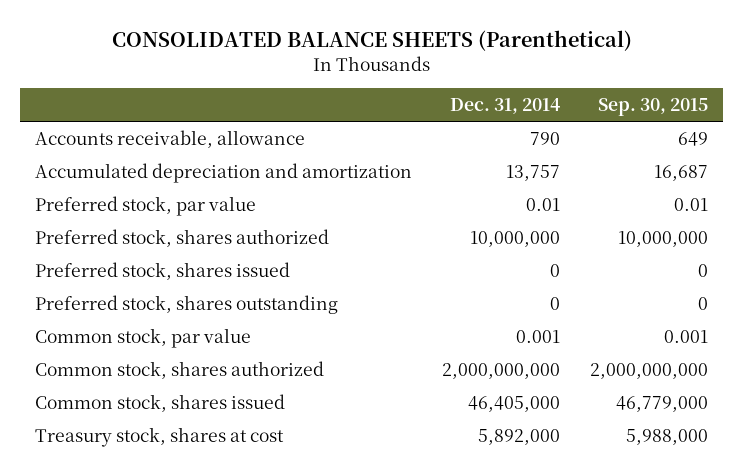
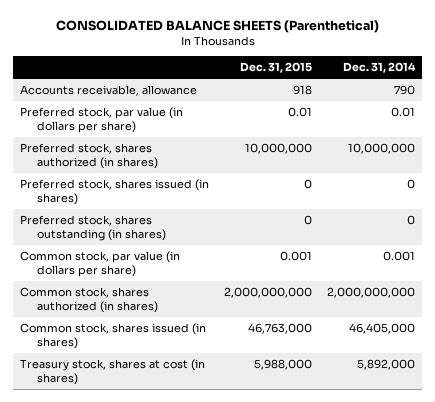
[598,98,709,117] Sep. 30, 2015 -> none
none -> [240,62,313,74] Dec. 31, 2015
[35,162,413,183] Accumulated depreciation and amortization -> none
[35,195,257,216] Preferred stock, par value -> [20,107,184,134] Preferred stock, par value (in dollars per share)
[35,228,330,247] Preferred stock, shares authorized -> [20,143,158,170] Preferred stock, shares authorized (in shares)
[35,261,291,280] Preferred stock, shares issued -> [20,179,210,206] Preferred stock, shares issued (in shares)
[35,294,339,314] Preferred stock, shares outstanding -> [20,215,166,242] Preferred stock, shares outstanding (in shares)
[35,327,252,348] Common stock, par value -> [20,251,181,278] Common stock, par value (in dollars per share)
[35,360,325,379] Common stock, shares authorized -> [20,287,158,314] Common stock, shares authorized (in shares)
[35,393,286,412] Common stock, shares issued -> [20,323,207,350] Common stock, shares issued (in shares)
[35,426,285,447] Treasury stock, shares at cost -> [20,359,206,386] Treasury stock, shares at cost (in shares)

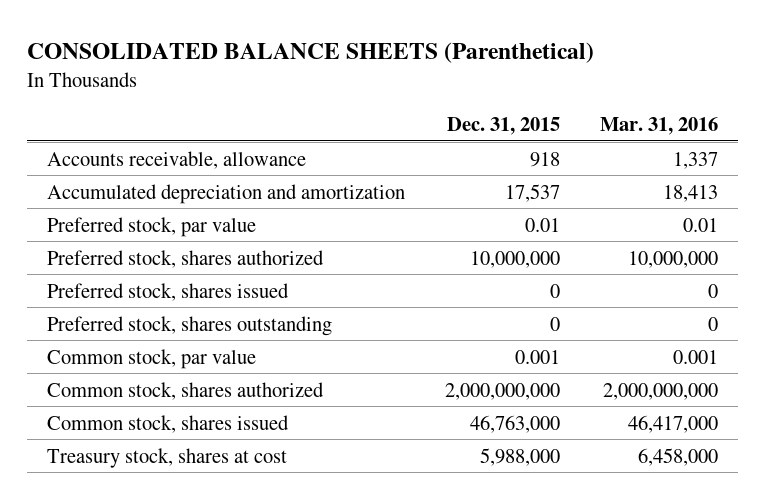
[342,62,416,74] Dec. 31, 2014 -> none
none -> [600,116,719,135] Mar. 31, 2016
none -> [47,183,406,204] Accumulated depreciation and amortization
[20,107,184,134] Preferred stock, par value (in dollars per share) -> [47,216,257,237] Preferred stock, par value
[20,143,158,170] Preferred stock, shares authorized (in shares) -> [47,249,325,268] Preferred stock, shares authorized
[20,179,210,206] Preferred stock, shares issued (in shares) -> [47,282,290,301] Preferred stock, shares issued
[20,215,166,242] Preferred stock, shares outstanding (in shares) -> [47,315,333,336] Preferred stock, shares outstanding
[20,251,181,278] Common stock, par value (in dollars per share) -> [47,348,257,369] Common stock, par value
[20,287,158,314] Common stock, shares authorized (in shares) -> [47,381,325,400] Common stock, shares authorized
[20,323,207,350] Common stock, shares issued (in shares) -> [47,414,290,433] Common stock, shares issued
[20,359,206,386] Treasury stock, shares at cost (in shares) -> [47,447,288,468] Treasury stock, shares at cost

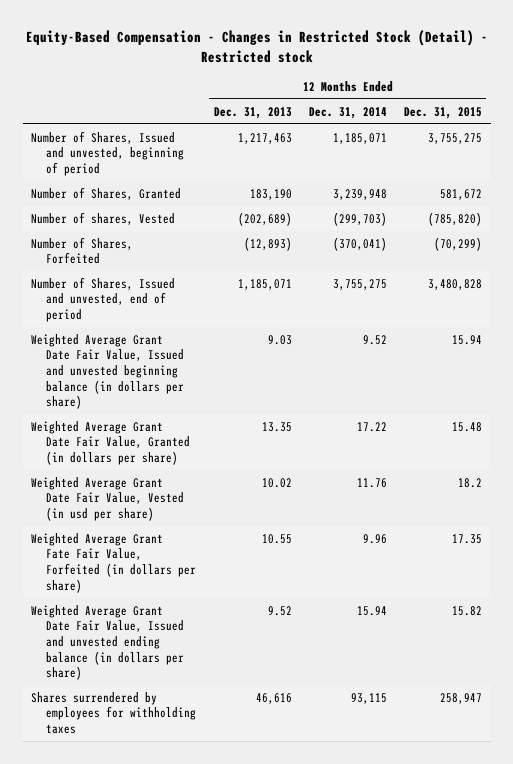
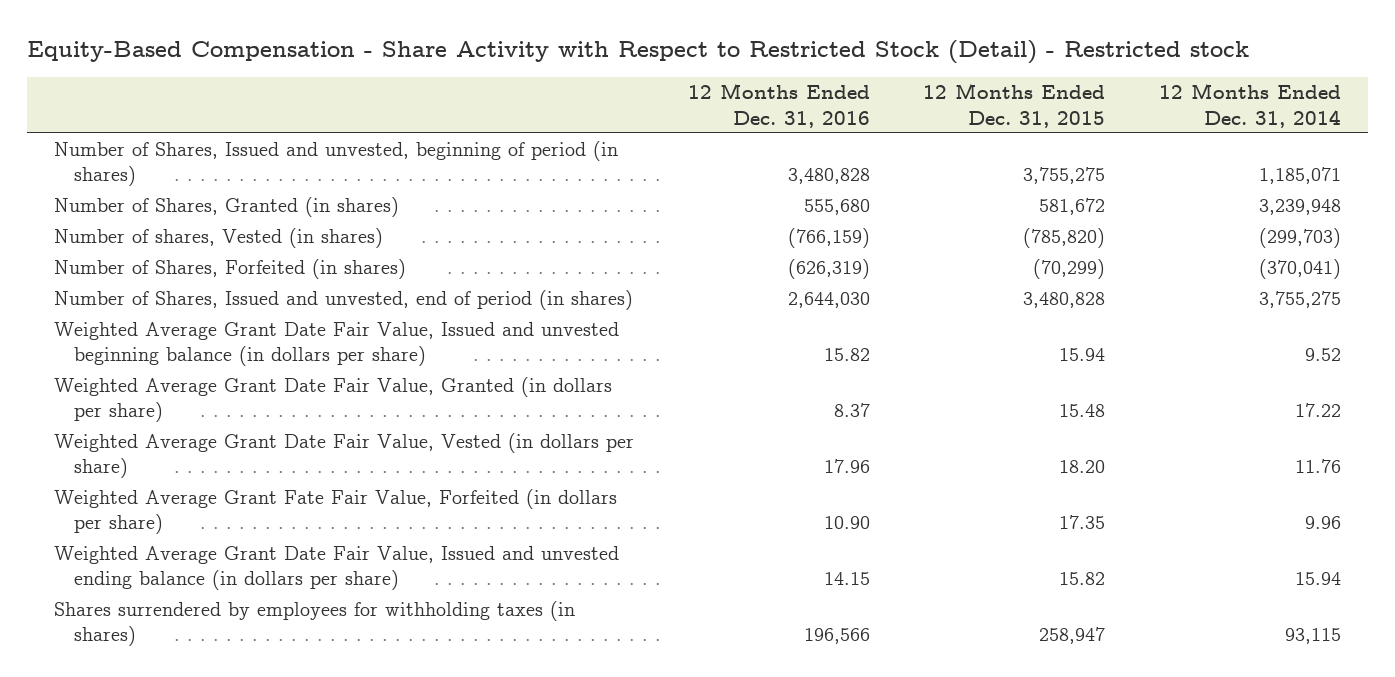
[25,30,488,63] Equity-Based Compensation - Changes in Restricted Stock (Detail) - Restricted stock -> [26,40,1249,65] Equity-Based Compensation - Share Activity with Respect to Restricted Stock (Detail) - Restricted stock
[213,106,292,119] Dec. 31, 2013 -> none
none -> [687,83,870,128] 12 Months Ended Dec. 31, 2016
[31,130,185,176] Number of Shares, Issued and unvested, beginning of period -> [53,141,618,187] Number of Shares, Issued and unvested, beginning of period (in shares)
[31,186,182,200] Number of Shares, Granted -> [53,197,399,218] Number of Shares, Granted (in shares)
[31,211,176,225] Number of shares, Vested -> [53,228,383,249] Number of shares, Vested (in shares)
[31,236,134,265] Number of Shares, Forfeited -> [53,259,406,280] Number of Shares, Forfeited (in shares)
[31,276,176,322] Number of Shares, Issued and unvested, end of period -> [53,290,633,311] Number of Shares, Issued and unvested, end of period (in shares)
[31,476,185,521] Weighted Average Grant Date Fair Value, Vested (in usd per share) -> [53,433,634,479] Weighted Average Grant Date Fair Value, Vested (in dollars per share)
[457,477,482,488] 18.2 -> [1059,460,1106,474] 18.20
[31,691,197,734] Shares surrendered by employees for withholding taxes -> [53,601,575,647] Shares surrendered by employees for withholding taxes (in shares)

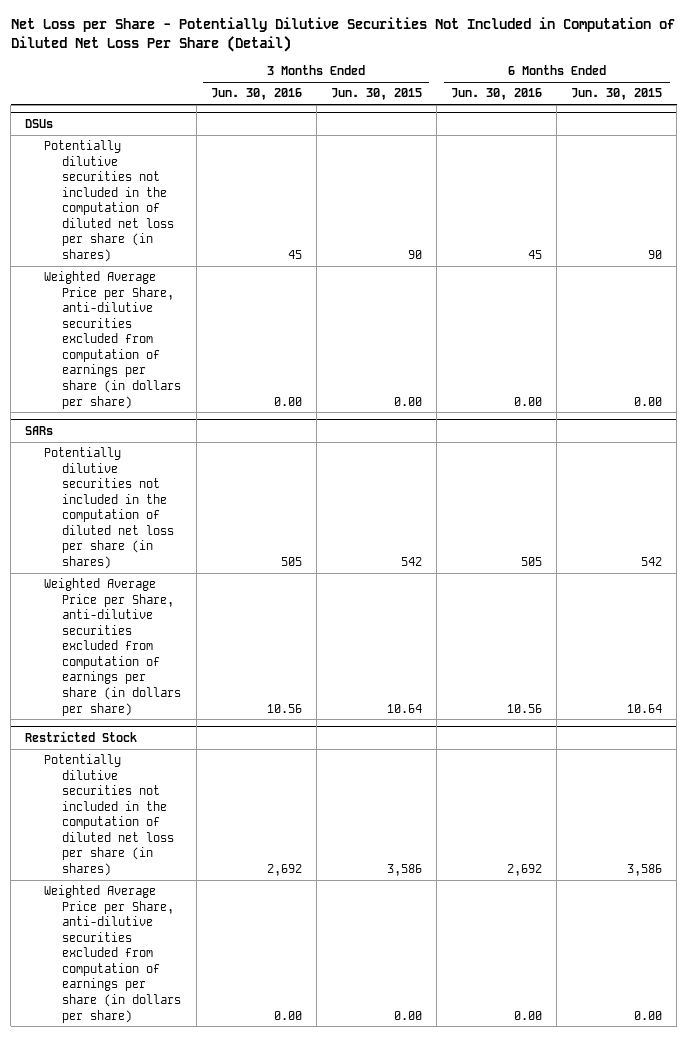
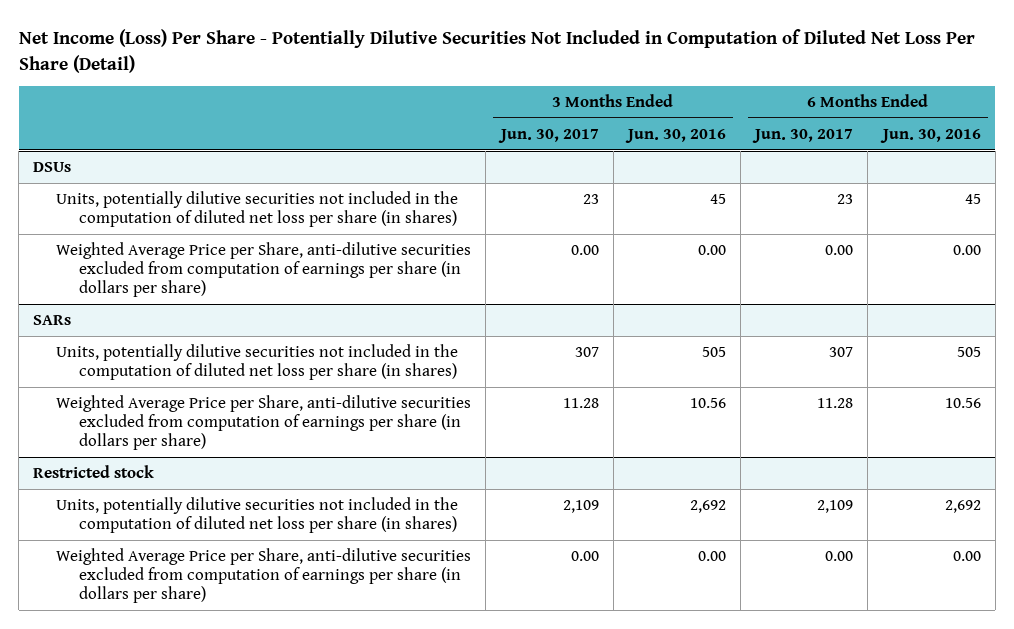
[10,17,675,53] Net Loss per Share - Potentially Dilutive Securities Not Included in Computation of Diluted Net Loss Per Share (Detail) -> [18,29,975,73] Net Income (Loss) Per Share - Potentially Dilutive Securities Not Included in Computation of Diluted Net Loss Per Share (Detail)
[330,88,422,101] Jun. 30, 2015 -> none
[571,88,663,101] Jun. 30, 2015 -> none
none -> [497,129,599,144] Jun. 30, 2017
none -> [752,129,854,144] Jun. 30, 2017
[43,140,175,263] Potentially dilutive securities not included in the computation of diluted net loss per share (in shares) -> [56,191,459,228] Units, potentially dilutive securities not included in the computation of diluted net loss per share (in shares)
[43,447,175,570] Potentially dilutive securities not included in the computation of diluted net loss per share (in shares) -> [56,344,459,381] Units, potentially dilutive securities not included in the computation of diluted net loss per share (in shares)
[25,731,138,743] Restricted Stock -> [33,465,155,479] Restricted stock
[43,754,175,877] Potentially dilutive securities not included in the computation of diluted net loss per share (in shares) -> [56,497,459,534] Units, potentially dilutive securities not included in the computation of diluted net loss per share (in shares)

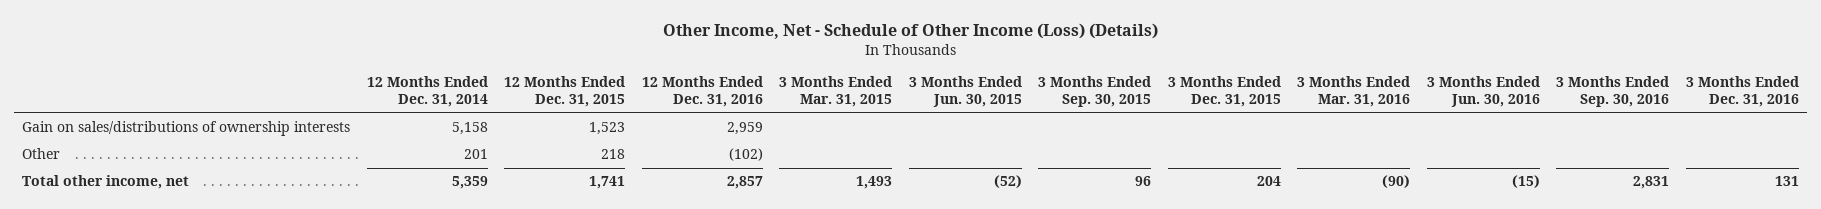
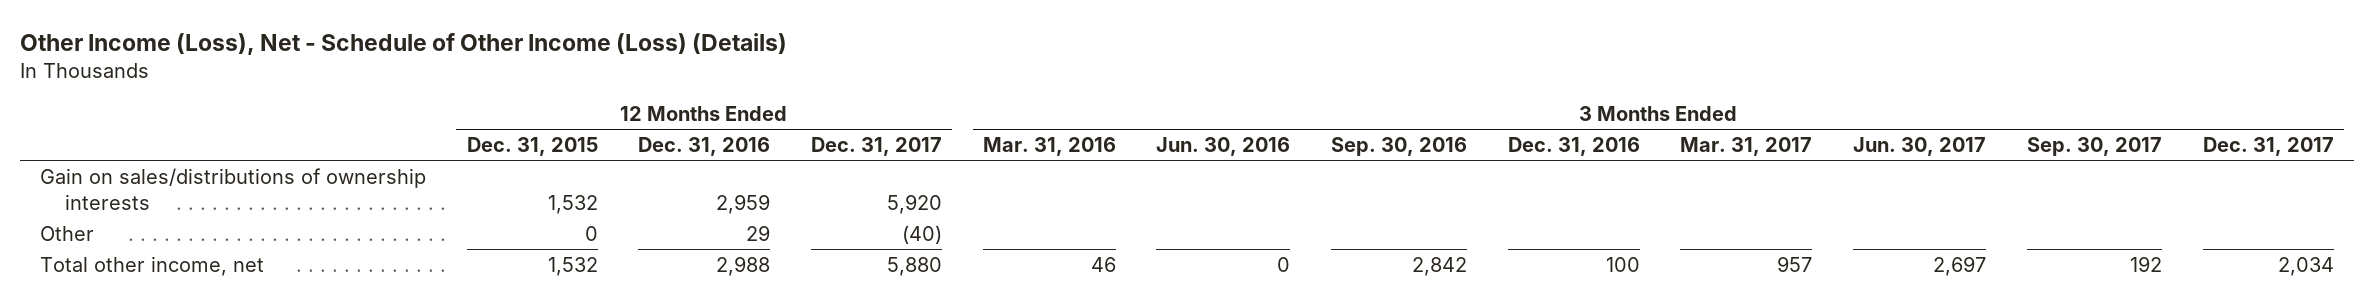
[662,22,1158,39] Other Income, Net - Schedule of Other Income (Loss) (Details) -> [19,32,787,55] Other Income (Loss), Net - Schedule of Other Income (Loss) (Details)
[366,76,488,108] 12 Months Ended Dec. 31, 2014 -> none
[779,76,893,108] 3 Months Ended Mar. 31, 2015 -> none
[908,76,1022,108] 3 Months Ended Jun. 30, 2015 -> none
[1038,76,1152,108] 3 Months Ended Sep. 30, 2015 -> none
[1167,76,1281,108] 3 Months Ended Dec. 31, 2015 -> none
none -> [811,137,943,157] Dec. 31, 2017
none -> [1680,137,1813,157] Mar. 31, 2017
none -> [1853,137,1987,157] Jun. 30, 2017
none -> [2026,137,2162,157] Sep. 30, 2017
none -> [2202,137,2334,157] Dec. 31, 2017
[589,122,626,136] 1,523 -> [547,194,598,214] 1,532
[601,149,626,160] 218 -> [584,225,598,241] 0
[728,148,763,162] (102) -> [746,224,771,241] 29
[589,176,626,190] 1,741 -> [547,256,598,276] 1,532
[726,176,763,190] 2,857 -> [716,255,771,276] 2,988
[1382,175,1411,189] (90) -> [1090,256,1116,272] 46
[1511,175,1540,189] (15) -> [1277,256,1291,272] 0
[1633,176,1670,190] 2,831 -> [1412,256,1468,276] 2,842
[1774,176,1799,187] 131 -> [1605,256,1640,272] 100

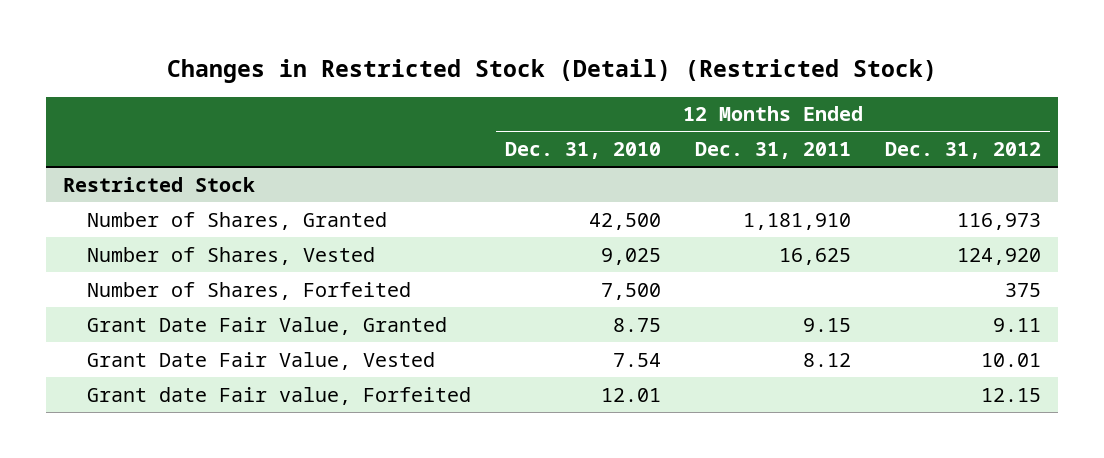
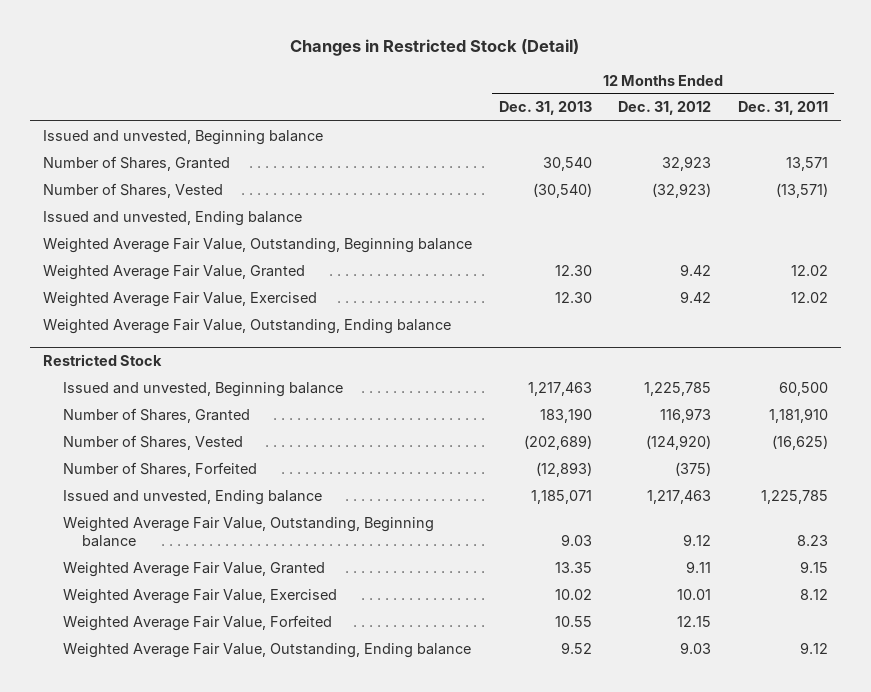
[166,58,937,83] Changes in Restricted Stock (Detail) (Restricted Stock) -> [290,39,580,57] Changes in Restricted Stock (Detail)
[504,141,661,159] Dec. 31, 2010 -> none
none -> [498,101,592,116] Dec. 31, 2013
none -> [43,129,324,145] Issued and unvested, Beginning balance
none -> [43,155,231,171] Number of Shares, Granted
none -> [43,182,224,198] Number of Shares, Vested
none -> [43,210,303,226] Issued and unvested, Ending balance
none -> [43,237,473,253] Weighted Average Fair Value, Outstanding, Beginning balance
none -> [43,264,306,280] Weighted Average Fair Value, Granted
none -> [43,291,318,307] Weighted Average Fair Value, Exercised
none -> [43,318,452,334] Weighted Average Fair Value, Outstanding, Ending balance
none -> [62,381,343,397] Issued and unvested, Beginning balance
[778,247,851,265] 16,625 -> [771,434,828,450] (16,625)
[956,247,1041,265] 124,920 -> [646,434,712,450] (124,920)
[1004,282,1041,297] 375 -> [675,461,712,476] (375)
none -> [62,489,322,505] Issued and unvested, Ending balance
none -> [62,516,434,547] Weighted Average Fair Value, Outstanding, Beginning balance
[86,316,447,335] Grant Date Fair Value, Granted -> [62,561,325,577] Weighted Average Fair Value, Granted
[86,351,435,370] Grant Date Fair Value, Vested -> [62,588,337,604] Weighted Average Fair Value, Exercised
[86,386,471,405] Grant date Fair value, Forfeited -> [62,614,332,631] Weighted Average Fair Value, Forfeited
none -> [62,642,471,658] Weighted Average Fair Value, Outstanding, Ending balance

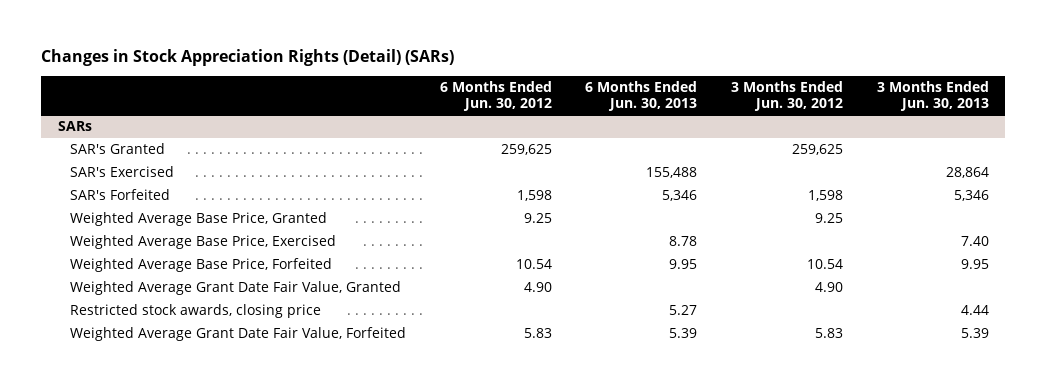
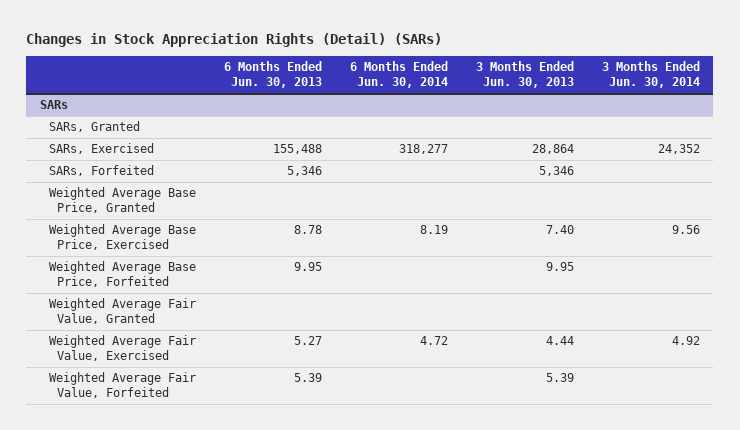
[439,80,552,111] 6 Months Ended Jun. 30, 2012 -> none
[730,80,843,111] 3 Months Ended Jun. 30, 2012 -> none
none -> [349,61,448,89] 6 Months Ended Jun. 30, 2014
none -> [601,61,700,89] 3 Months Ended Jun. 30, 2014
[69,143,165,155] SAR's Granted -> [48,121,140,133] SARs, Granted
[69,166,174,178] SAR's Exercised -> [48,143,154,155] SARs, Exercised
[69,189,170,201] SAR's Forfeited -> [48,165,154,177] SARs, Forfeited
[69,281,401,296] Weighted Average Grant Date Fair Value, Granted -> [48,298,196,325] Weighted Average Fair Value, Granted
[69,304,321,319] Restricted stock awards, closing price -> [48,335,196,362] Weighted Average Fair Value, Exercised
[69,327,406,342] Weighted Average Grant Date Fair Value, Forfeited -> [48,372,196,399] Weighted Average Fair Value, Forfeited

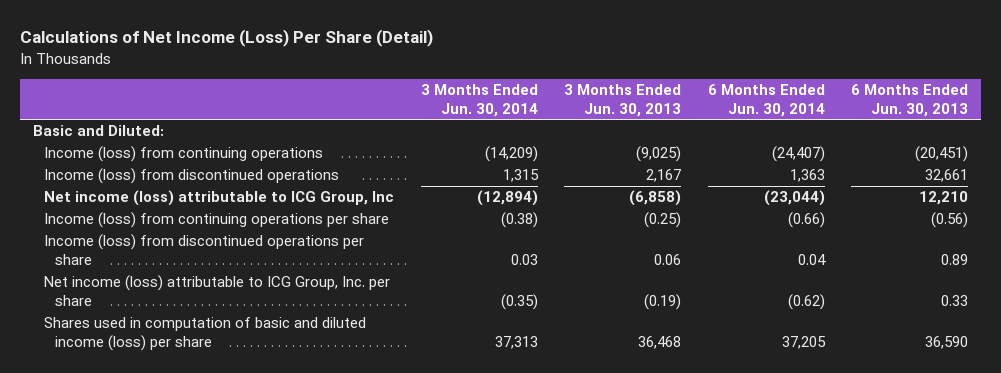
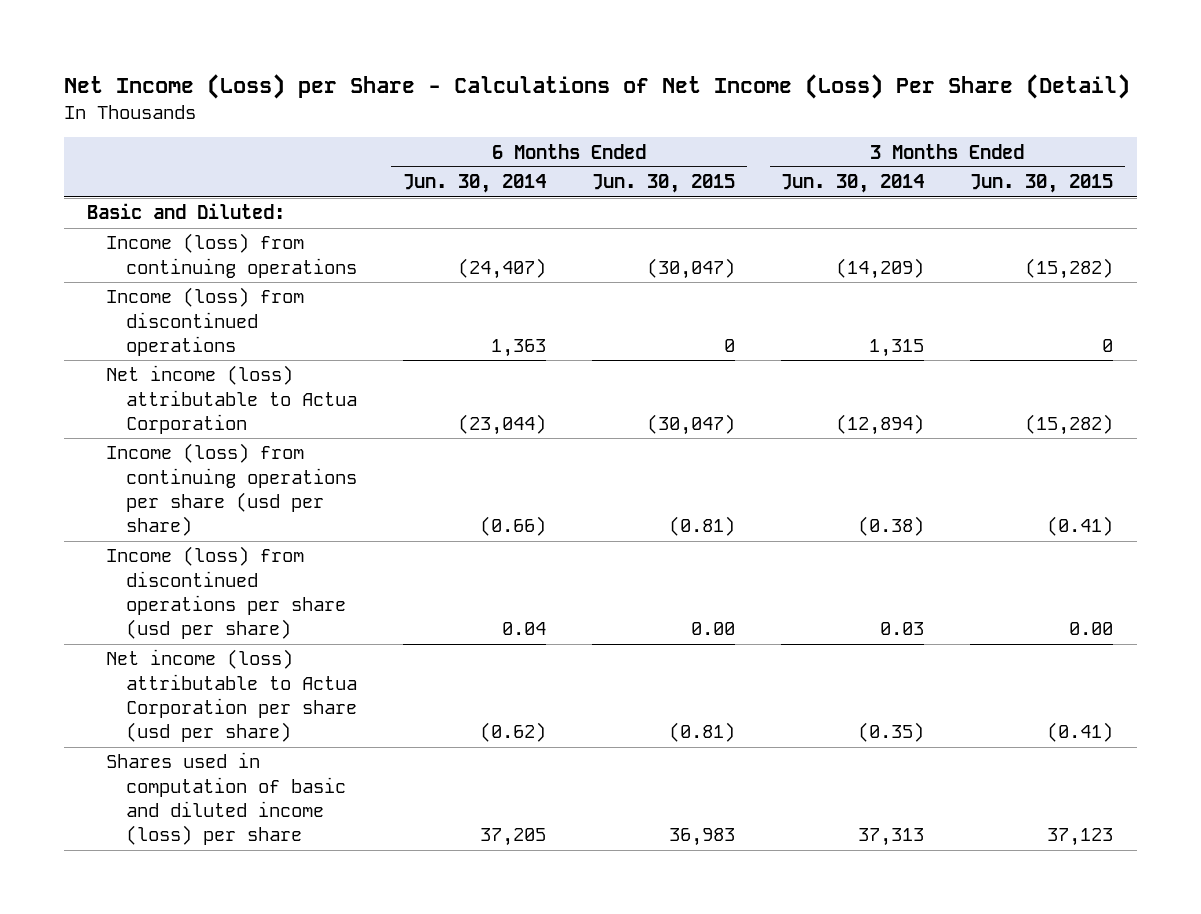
[20,29,434,48] Calculations of Net Income (Loss) Per Share (Detail) -> [64,74,1131,100] Net Income (Loss) per Share - Calculations of Net Income (Loss) Per Share (Detail)
[564,84,682,117] 3 Months Ended Jun. 30, 2013 -> none
[851,84,969,117] 6 Months Ended Jun. 30, 2013 -> none
none -> [592,174,736,194] Jun. 30, 2015
none -> [970,174,1114,194] Jun. 30, 2015
[44,190,395,207] Net income (loss) attributable to ICG Group, Inc -> [106,365,357,435] Net income (loss) attributable to Actua Corporation
[44,212,390,229] Income (loss) from continuing operations per share -> [106,443,357,537] Income (loss) from continuing operations per share (usd per share)
[44,234,365,266] Income (loss) from discontinued operations per share -> [106,546,346,640] Income (loss) from discontinued operations per share (usd per share)
[44,275,391,307] Net income (loss) attributable to ICG Group, Inc. per share -> [106,649,357,743] Net income (loss) attributable to Actua Corporation per share (usd per share)

